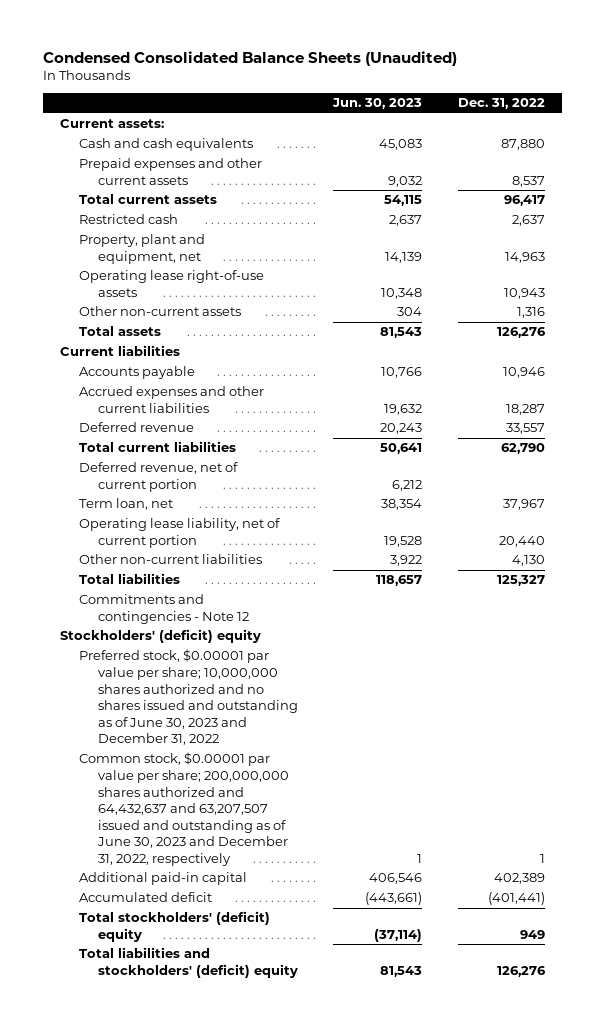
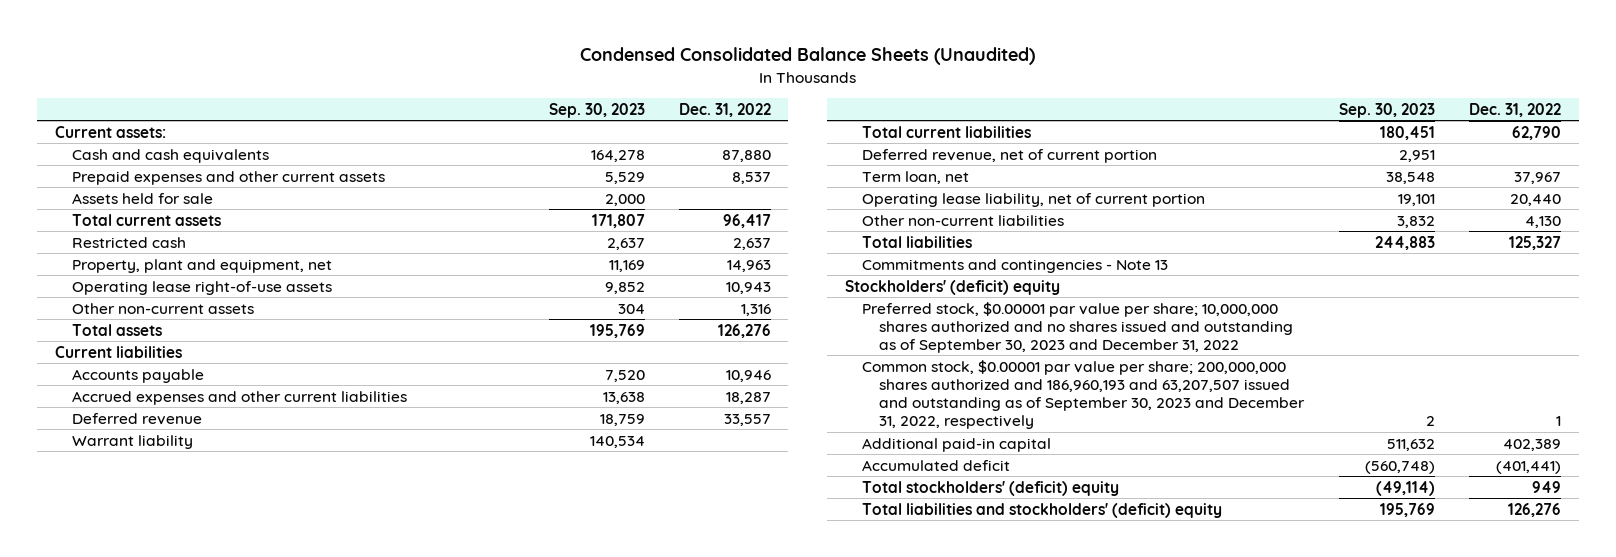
[332,98,423,110] Jun. 30, 2023 -> none
none -> [548,102,645,118] Sep. 30, 2023
none -> [71,192,213,204] Assets held for sale
none -> [71,434,193,449] Warrant liability
[79,594,249,624] Commitments and contingencies - Note 12 -> [861,258,1168,273] Commitments and contingencies - Note 13
[79,649,298,746] Preferred stock, $0.00001 par value per share; 10,000,000 shares authorized and no shares issued and outstanding as of June 30, 2023 and December 31, 2022 -> [861,301,1294,353] Preferred stock, $0.00001 par value per share; 10,000,000 shares authorized and no shares issued and outstanding as of September 30, 2023 and December 31, 2022
[79,752,289,866] Common stock, $0.00001 par value per share; 200,000,000 shares authorized and 64,432,637 and 63,207,507 issued and outstanding as of June 30, 2023 and December 31, 2022, respectively -> [861,359,1306,430] Common stock, $0.00001 par value per share; 200,000,000 shares authorized and 186,960,193 and 63,207,507 issued and outstanding as of September 30, 2023 and December 31, 2022, respectively

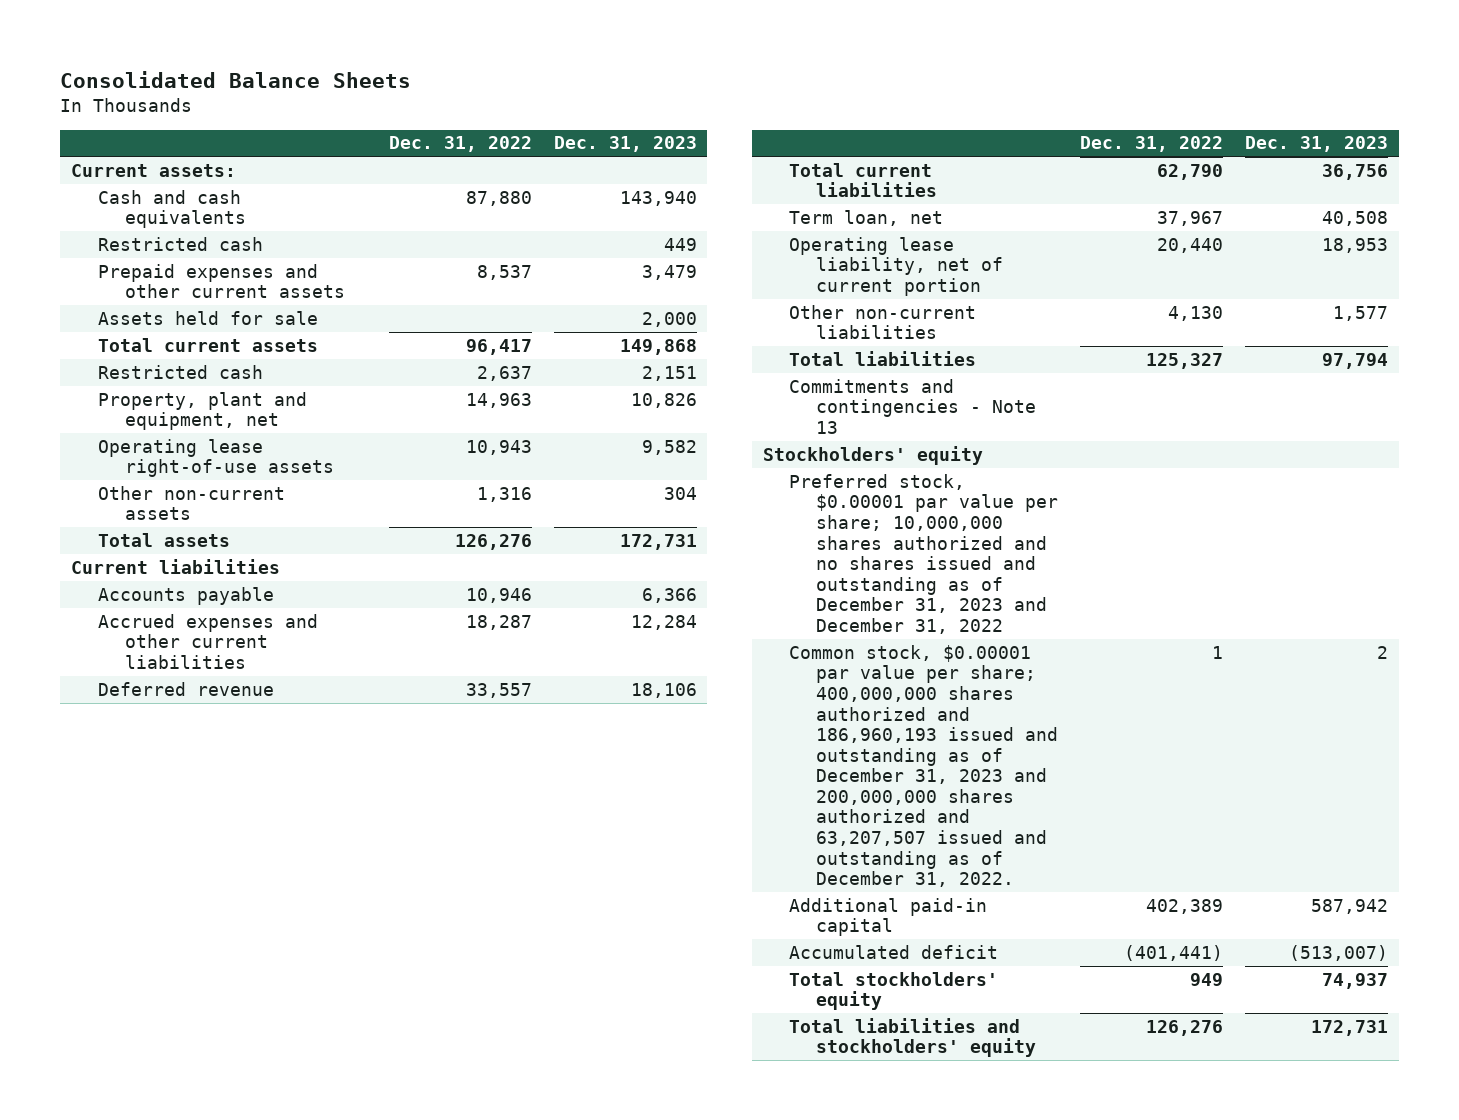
[579,47,1035,66] Condensed Consolidated Balance Sheets (Unaudited) -> [60,71,412,89] Consolidated Balance Sheets
[548,102,645,118] Sep. 30, 2023 -> none
none -> [553,136,697,153] Dec. 31, 2023
none -> [98,236,264,251] Restricted cash
[71,434,193,449] Warrant liability -> none
[861,148,1157,163] Deferred revenue, net of current portion -> none
[844,279,1060,295] Stockholders' (deficit) equity -> [762,445,983,465] Stockholders' equity
[861,301,1294,353] Preferred stock, $0.00001 par value per share; 10,000,000 shares authorized and no shares issued and outstanding as of September 30, 2023 and December 31, 2022 -> [789,473,1059,634] Preferred stock, $0.00001 par value per share; 10,000,000 shares authorized and no shares issued and outstanding as of December 31, 2023 and December 31, 2022
[861,359,1306,430] Common stock, $0.00001 par value per share; 200,000,000 shares authorized and 186,960,193 and 63,207,507 issued and outstanding as of September 30, 2023 and December 31, 2022, respectively -> [789,644,1059,888] Common stock, $0.00001 par value per share; 400,000,000 shares authorized and 186,960,193 issued and outstanding as of December 31, 2023 and 200,000,000 shares authorized and 63,207,507 issued and outstanding as of December 31, 2022.
[861,480,1119,496] Total stockholders' (deficit) equity -> [789,971,999,1011] Total stockholders' equity
[861,502,1222,518] Total liabilities and stockholders' (deficit) equity -> [789,1017,1037,1058] Total liabilities and stockholders' equity

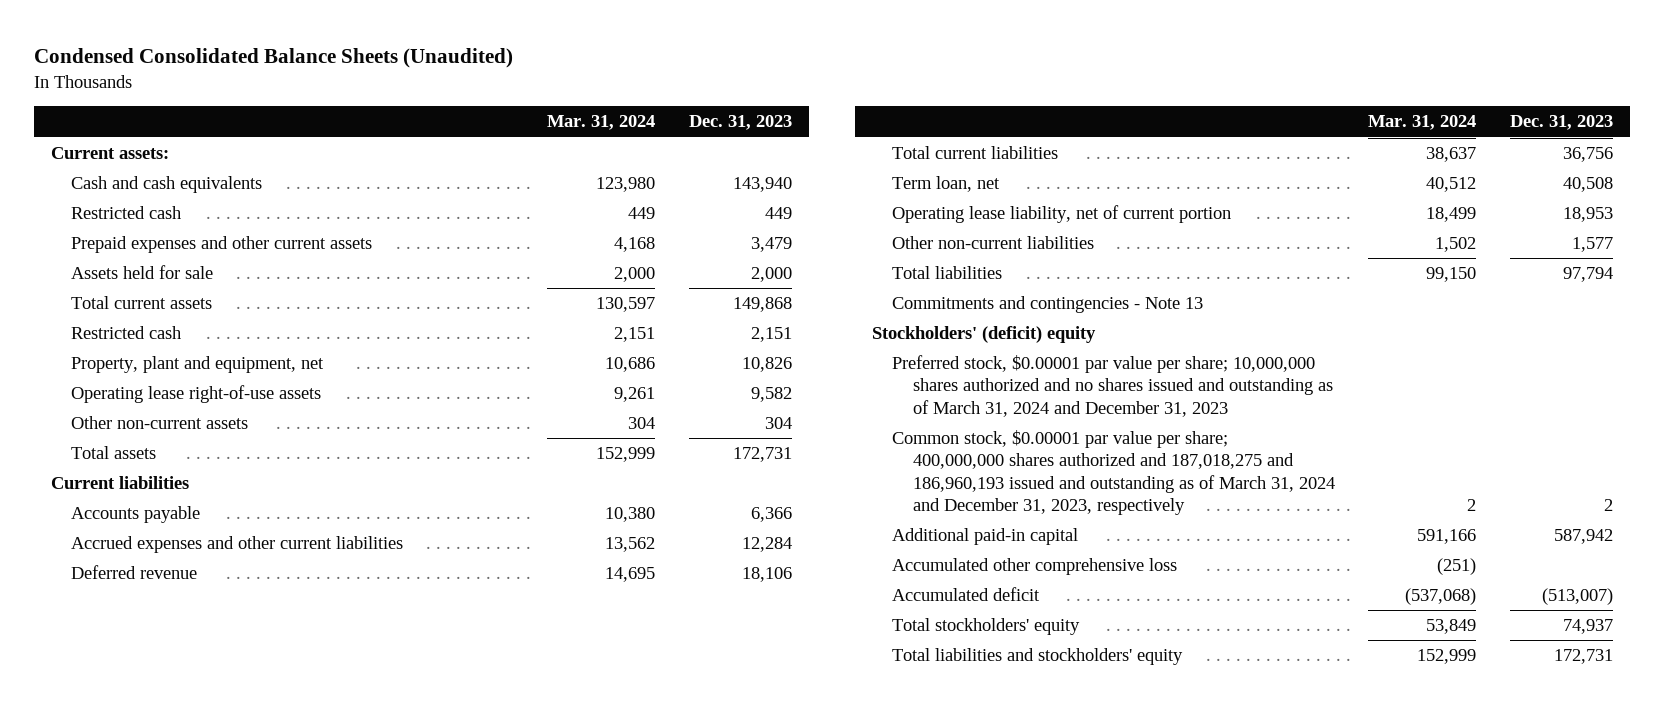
[60,71,412,89] Consolidated Balance Sheets -> [34,48,514,69] Condensed Consolidated Balance Sheets (Unaudited)
[388,136,532,153] Dec. 31, 2022 -> none
none -> [547,115,656,131] Mar. 31, 2024
[762,445,983,465] Stockholders' equity -> [872,326,1097,344] Stockholders' (deficit) equity
[789,473,1059,634] Preferred stock, $0.00001 par value per share; 10,000,000 shares authorized and no shares issued and outstanding as of December 31, 2023 and December 31, 2022 -> [892,355,1333,417] Preferred stock, $0.00001 par value per share; 10,000,000 shares authorized and no shares issued and outstanding as of March 31, 2024 and December 31, 2023
[789,644,1059,888] Common stock, $0.00001 par value per share; 400,000,000 shares authorized and 186,960,193 issued and outstanding as of December 31, 2023 and 200,000,000 shares authorized and 63,207,507 issued and outstanding as of December 31, 2022. -> [892,430,1335,515] Common stock, $0.00001 par value per share; 400,000,000 shares authorized and 187,018,275 and 186,960,193 issued and outstanding as of March 31, 2024 and December 31, 2023, respectively
none -> [892,558,1178,576] Accumulated other comprehensive loss

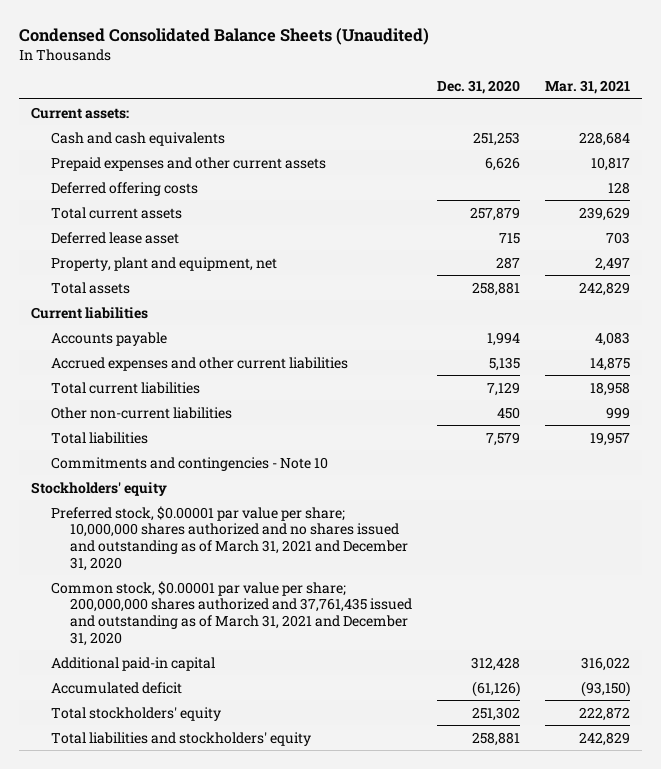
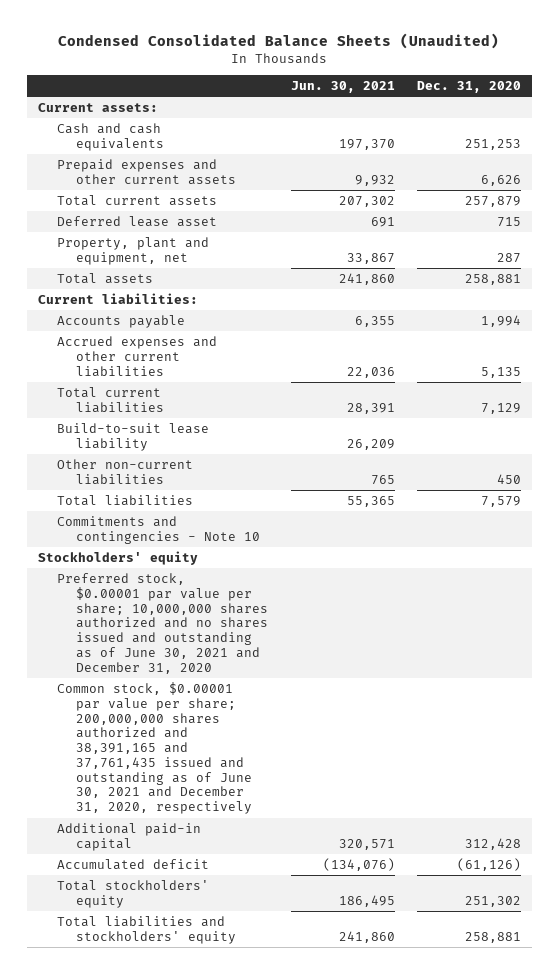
[544,80,630,95] Mar. 31, 2021 -> none
none -> [290,81,395,94] Jun. 30, 2021
[50,181,198,196] Deferred offering costs -> none
[31,306,149,319] Current liabilities -> [37,292,198,304] Current liabilities:
none -> [57,422,210,451] Build-to-suit lease liability
[50,505,409,571] Preferred stock, $0.00001 par value per share; 10,000,000 shares authorized and no shares issued and outstanding as of March 31, 2021 and December 31, 2020 -> [57,572,269,674] Preferred stock, $0.00001 par value per share; 10,000,000 shares authorized and no shares issued and outstanding as of June 30, 2021 and December 31, 2020
[50,580,413,646] Common stock, $0.00001 par value per share; 200,000,000 shares authorized and 37,761,435 issued and outstanding as of March 31, 2021 and December 31, 2020 -> [57,681,253,815] Common stock, $0.00001 par value per share; 200,000,000 shares authorized and 38,391,165 and 37,761,435 issued and outstanding as of June 30, 2021 and December 31, 2020, respectively

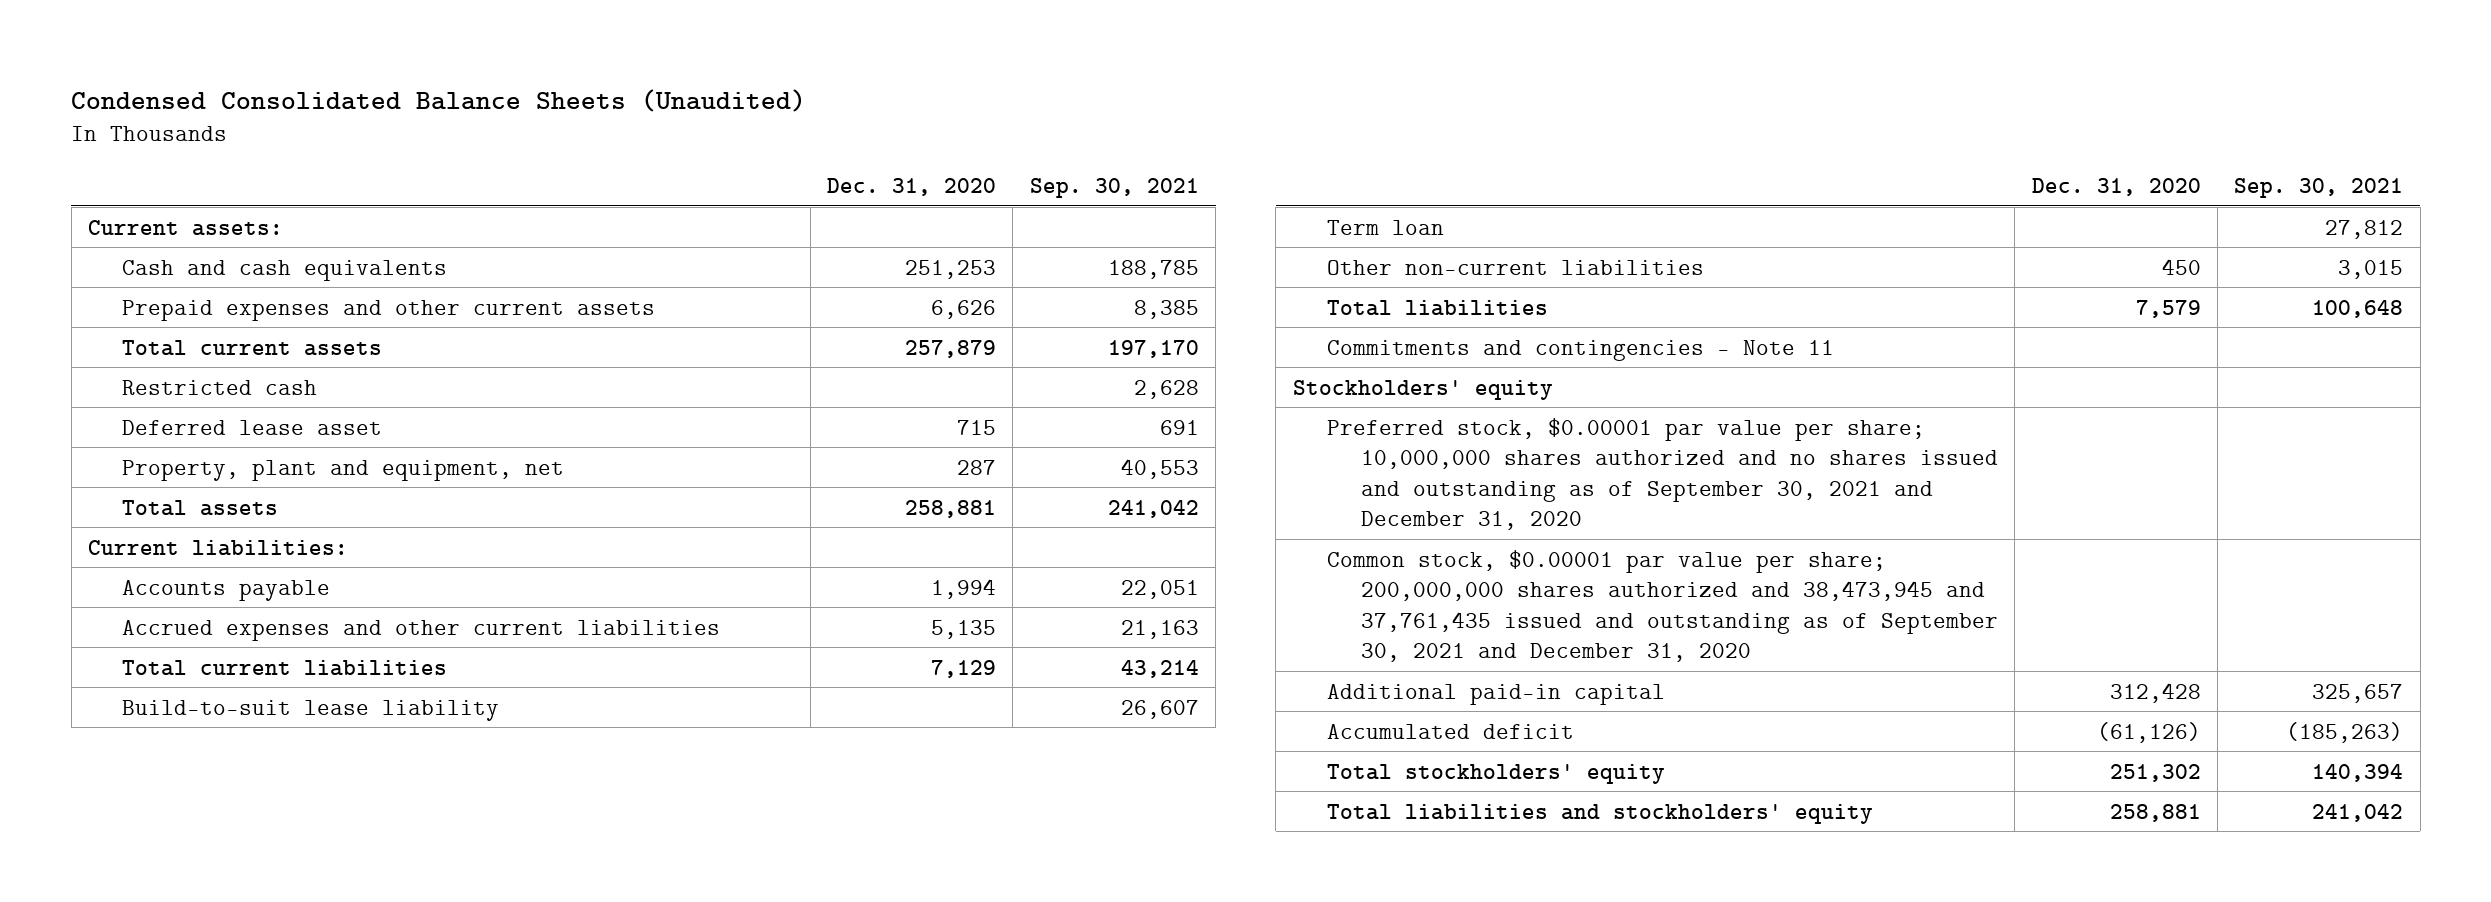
[290,81,395,94] Jun. 30, 2021 -> none
none -> [1029,178,1199,199] Sep. 30, 2021
none -> [122,379,318,395] Restricted cash
none -> [1326,219,1444,235] Term loan
[57,515,261,544] Commitments and contingencies - Note 10 -> [1326,339,1834,361] Commitments and contingencies - Note 11
[57,572,269,674] Preferred stock, $0.00001 par value per share; 10,000,000 shares authorized and no shares issued and outstanding as of June 30, 2021 and December 31, 2020 -> [1326,417,1999,531] Preferred stock, $0.00001 par value per share; 10,000,000 shares authorized and no shares issued and outstanding as of September 30, 2021 and December 31, 2020
[57,681,253,815] Common stock, $0.00001 par value per share; 200,000,000 shares authorized and 38,391,165 and 37,761,435 issued and outstanding as of June 30, 2021 and December 31, 2020, respectively -> [1326,549,1999,663] Common stock, $0.00001 par value per share; 200,000,000 shares authorized and 38,473,945 and 37,761,435 issued and outstanding as of September 30, 2021 and December 31, 2020

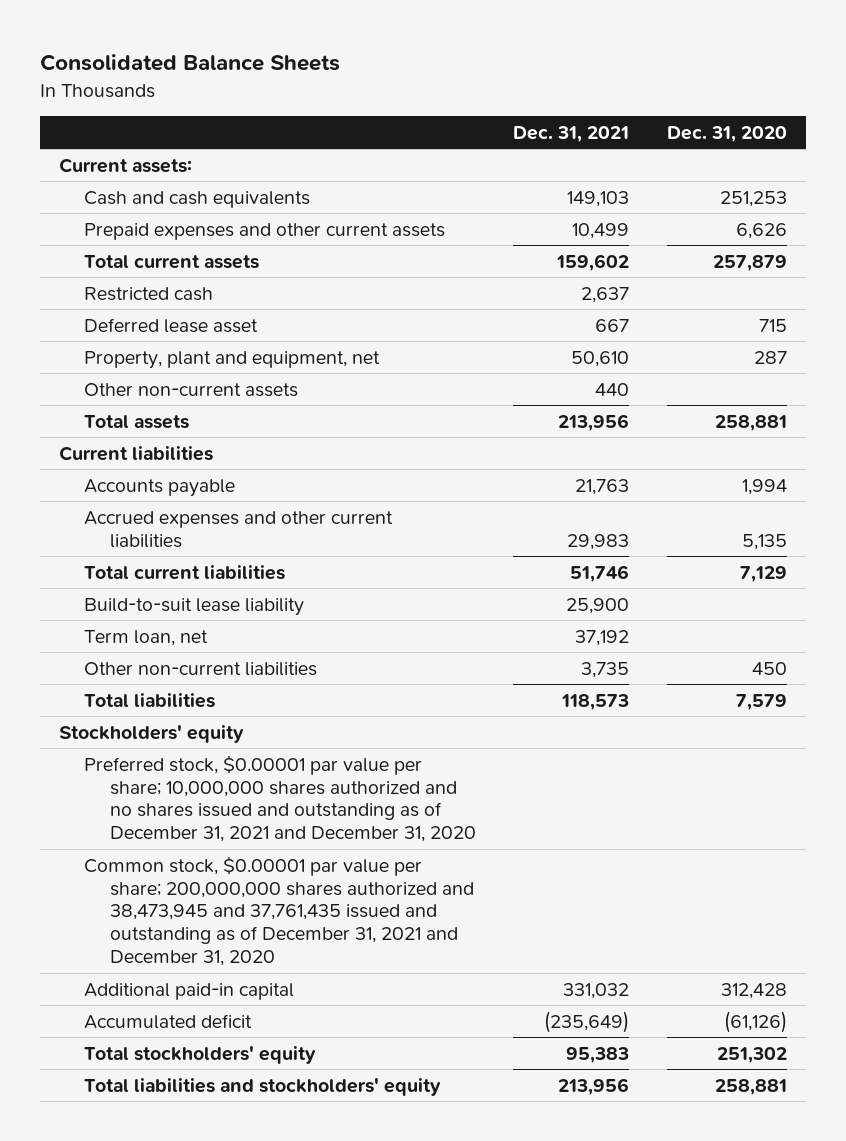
[71,88,807,112] Condensed Consolidated Balance Sheets (Unaudited) -> [39,54,340,72] Consolidated Balance Sheets
[1029,178,1199,199] Sep. 30, 2021 -> none
none -> [513,126,630,143] Dec. 31, 2021
none -> [84,382,299,397] Other non-current assets
[88,539,349,556] Current liabilities: -> [58,445,213,461] Current liabilities
[1326,219,1444,235] Term loan -> [84,629,209,646] Term loan, net
[1326,339,1834,361] Commitments and contingencies - Note 11 -> none
[1326,417,1999,531] Preferred stock, $0.00001 par value per share; 10,000,000 shares authorized and no shares issued and outstanding as of September 30, 2021 and December 31, 2020 -> [84,754,476,843] Preferred stock, $0.00001 par value per share; 10,000,000 shares authorized and no shares issued and outstanding as of December 31, 2021 and December 31, 2020
[1326,549,1999,663] Common stock, $0.00001 par value per share; 200,000,000 shares authorized and 38,473,945 and 37,761,435 issued and outstanding as of September 30, 2021 and December 31, 2020 -> [84,855,474,967] Common stock, $0.00001 par value per share; 200,000,000 shares authorized and 38,473,945 and 37,761,435 issued and outstanding as of December 31, 2021 and December 31, 2020

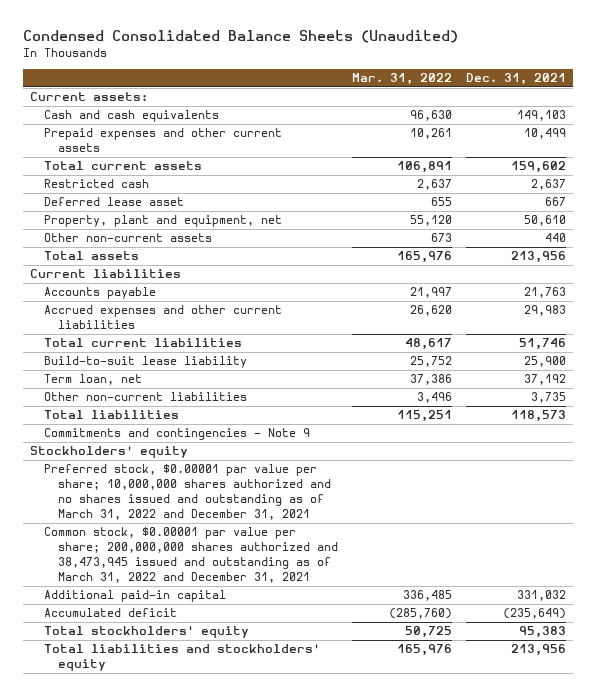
[39,54,340,72] Consolidated Balance Sheets -> [23,30,459,44] Condensed Consolidated Balance Sheets (Unaudited)
[667,126,788,143] Dec. 31, 2020 -> none
none -> [352,73,453,86] Mar. 31, 2022
none -> [44,428,311,441] Commitments and contingencies - Note 9
[84,754,476,843] Preferred stock, $0.00001 par value per share; 10,000,000 shares authorized and no shares issued and outstanding as of December 31, 2021 and December 31, 2020 -> [44,464,332,521] Preferred stock, $0.00001 par value per share; 10,000,000 shares authorized and no shares issued and outstanding as of March 31, 2022 and December 31, 2021
[84,855,474,967] Common stock, $0.00001 par value per share; 200,000,000 shares authorized and 38,473,945 and 37,761,435 issued and outstanding as of December 31, 2021 and December 31, 2020 -> [44,527,339,584] Common stock, $0.00001 par value per share; 200,000,000 shares authorized and 38,473,945 issued and outstanding as of March 31, 2022 and December 31, 2021

